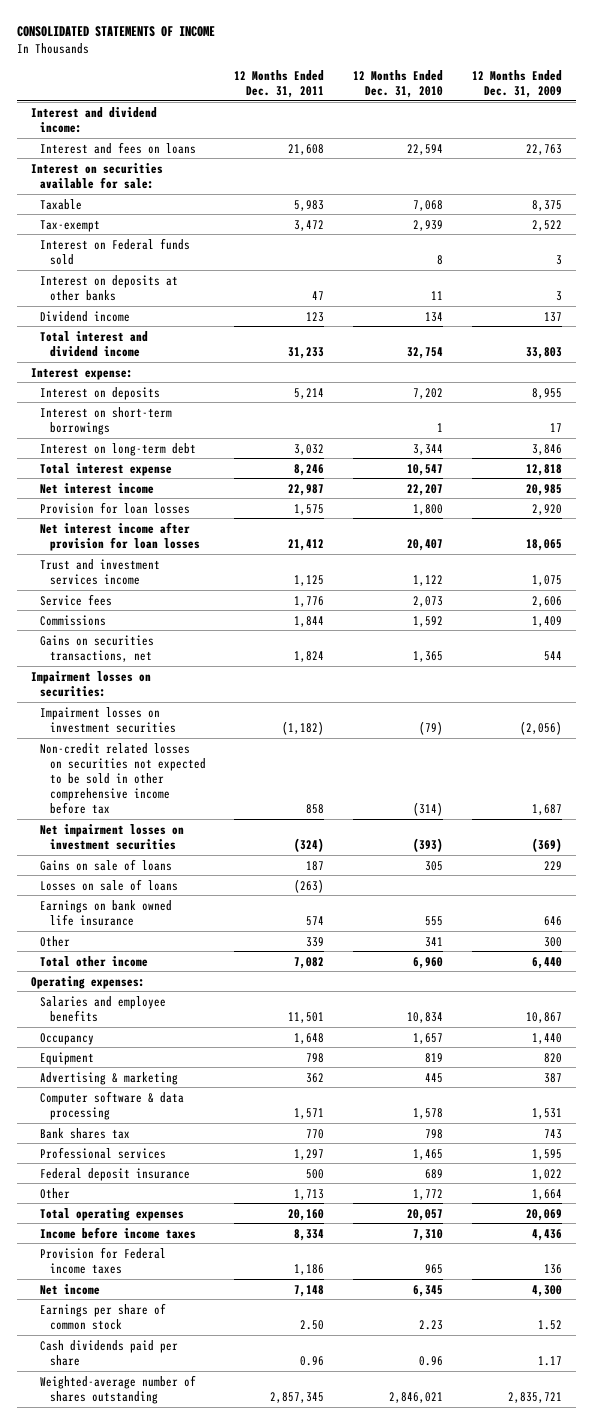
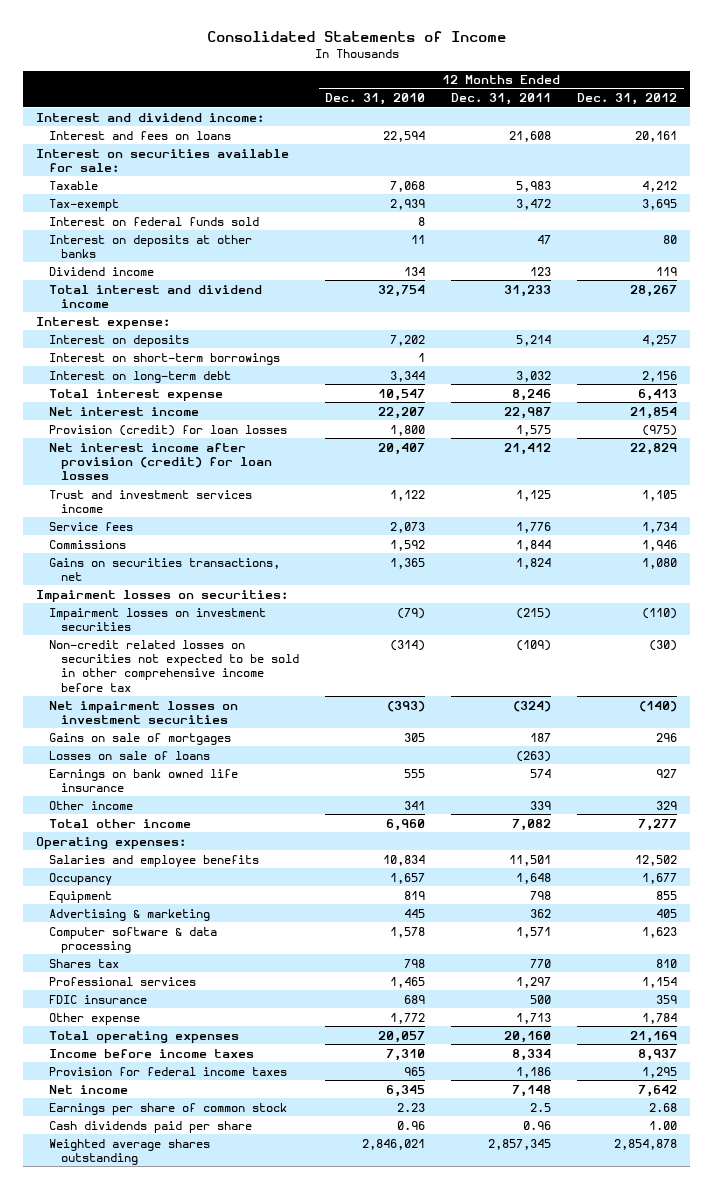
[16,25,215,37] CONSOLIDATED STATEMENTS OF INCOME -> [206,30,506,42] Consolidated Statements of Income
[471,69,562,98] 12 Months Ended Dec. 31, 2009 -> none
none -> [577,93,678,106] Dec. 31, 2012
[40,237,191,265] Interest on Federal funds sold -> [48,216,259,226] Interest on federal funds sold
[40,501,191,514] Provision for loan losses -> [48,424,287,436] Provision (credit) for loan losses
[40,521,200,551] Net interest income after provision for loan losses -> [48,442,273,481] Net interest income after provision (credit) for loan losses
[282,720,325,735] (1,182) -> [516,607,552,619] (215)
[306,804,325,815] 858 -> [516,639,552,651] (109)
[40,858,173,871] Gains on sale of loans -> [48,732,231,745] Gains on sale of mortgages
[40,935,71,947] Other -> [48,800,133,810] Other income
[40,1127,131,1139] Bank shares tax -> [48,958,119,968] Shares tax
[40,1167,191,1181] Federal deposit insurance -> [48,994,147,1004] FDIC insurance
[40,1187,71,1199] Other -> [48,1012,140,1025] Other expense
[40,1246,167,1274] Provision for Federal income taxes -> [48,1066,287,1076] Provision for federal income taxes
[300,1319,325,1330] 2.50 -> [530,1102,552,1112] 2.5
[40,1374,197,1404] Weighted-average number of shares outstanding -> [48,1138,210,1165] Weighted average shares outstanding

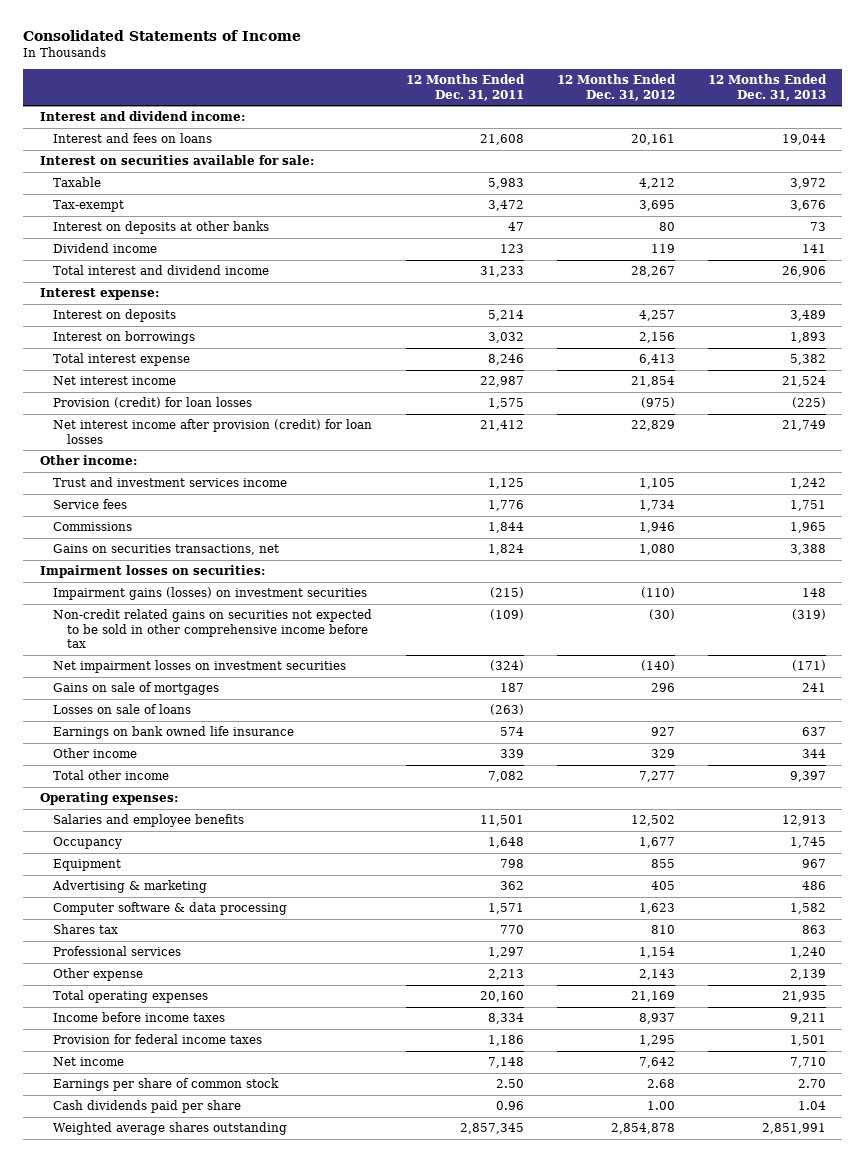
[325,93,426,106] Dec. 31, 2010 -> none
none -> [707,74,827,101] 12 Months Ended Dec. 31, 2013
[48,216,259,226] Interest on federal funds sold -> none
[48,352,280,365] Interest on short-term borrowings -> none
[48,370,231,383] Interest on long-term debt -> [53,331,196,345] Interest on borrowings
none -> [39,455,137,466] Other income:
[48,607,266,631] Impairment losses on investment securities -> [53,587,368,601] Impairment gains (losses) on investment securities
[48,639,300,692] Non-credit related losses on securities not expected to be sold in other comprehensive income before tax -> [53,609,373,649] Non-credit related gains on securities not expected to be sold in other comprehensive income before tax
[48,994,147,1004] FDIC insurance -> none
[516,1012,552,1024] 1,713 -> [487,969,524,981] 2,213
[642,1012,678,1024] 1,784 -> [638,969,675,981] 2,143
[530,1102,552,1112] 2.5 -> [495,1079,524,1089] 2.50

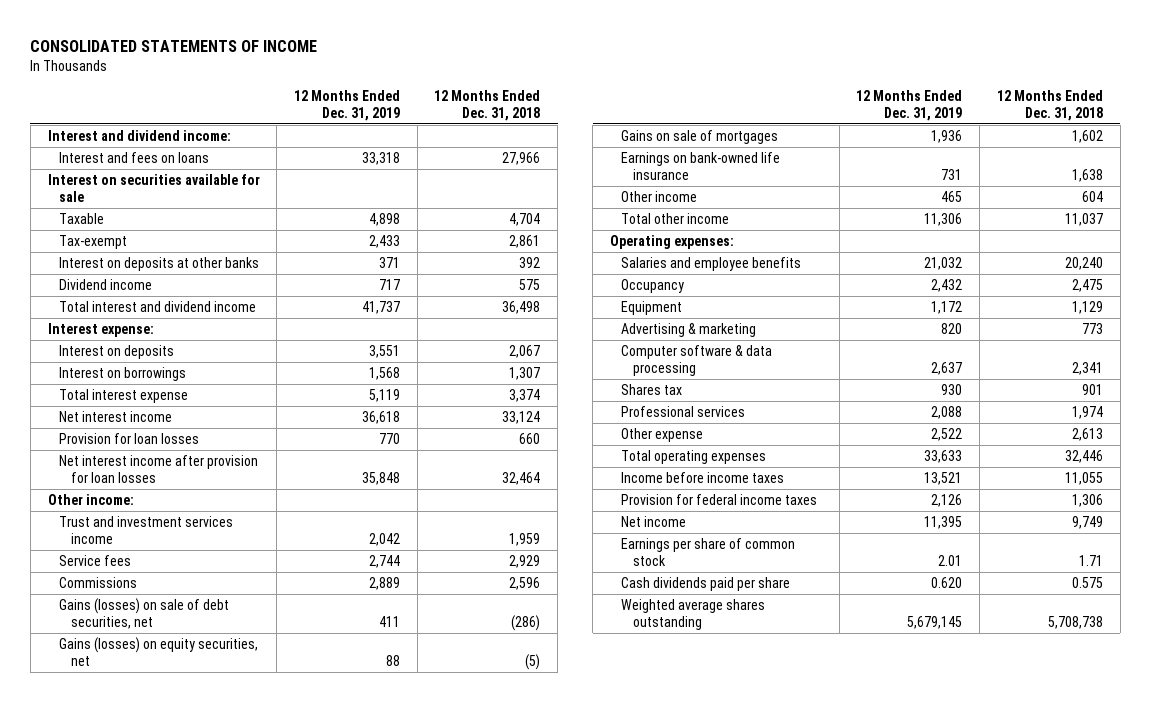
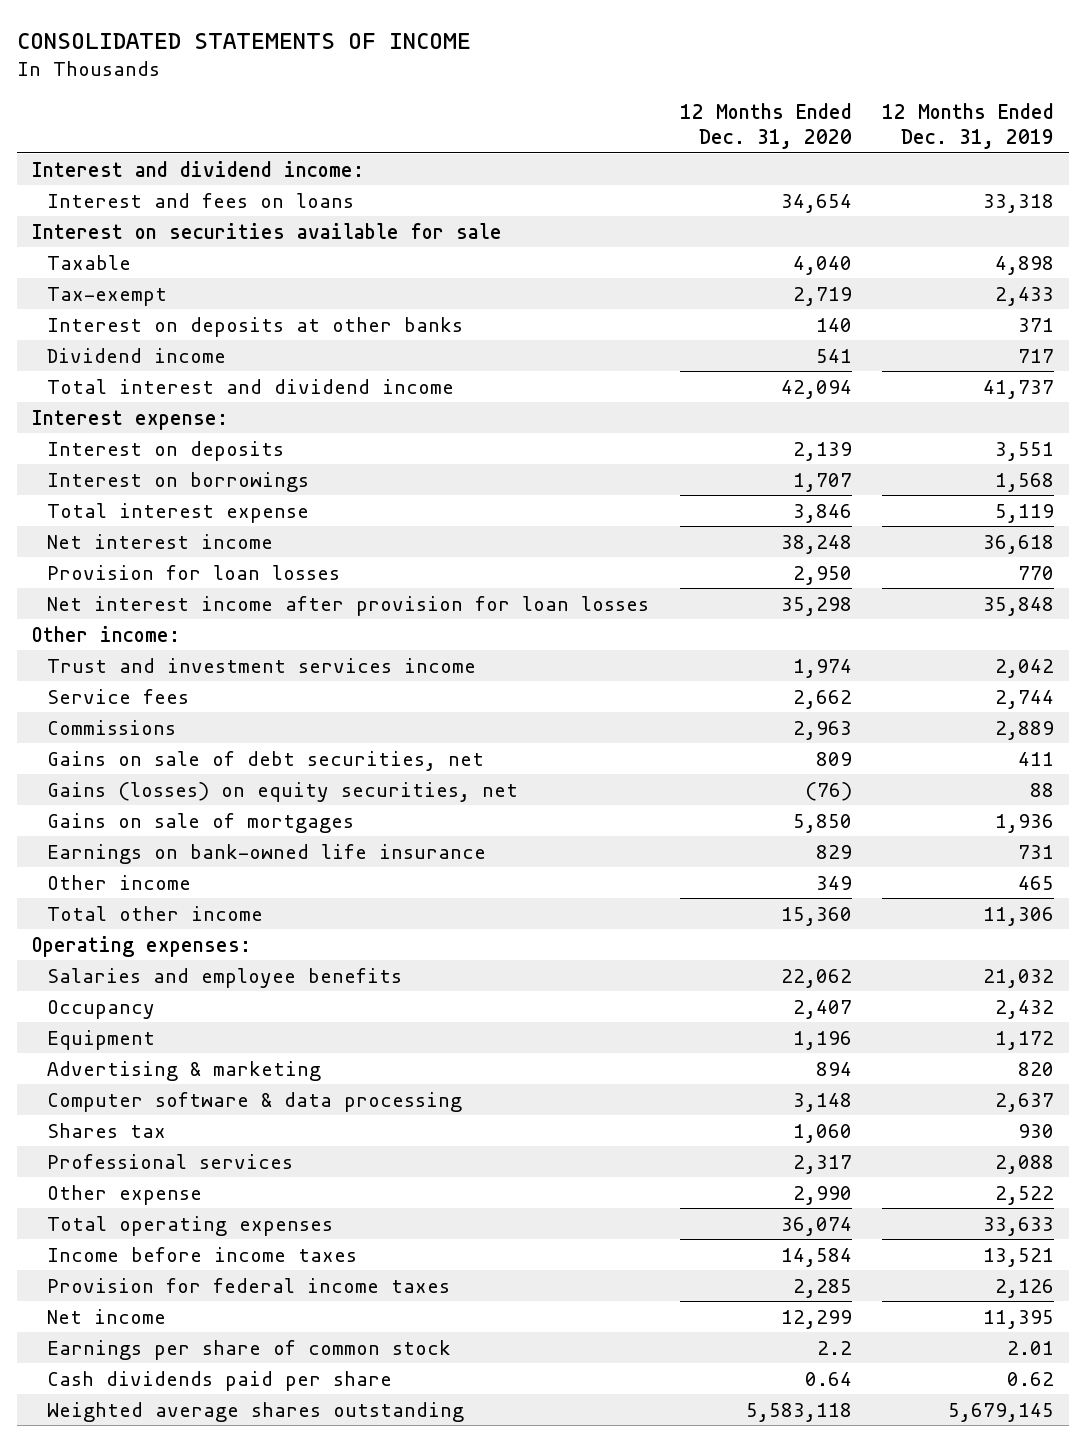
[434,89,541,121] 12 Months Ended Dec. 31, 2018 -> none
none -> [679,103,852,149] 12 Months Ended Dec. 31, 2020
[59,597,230,629] Gains (losses) on sale of debt securities, net -> [47,750,485,771] Gains on sale of debt securities, net
[931,576,963,588] 0.620 -> [1006,1371,1054,1386] 0.62

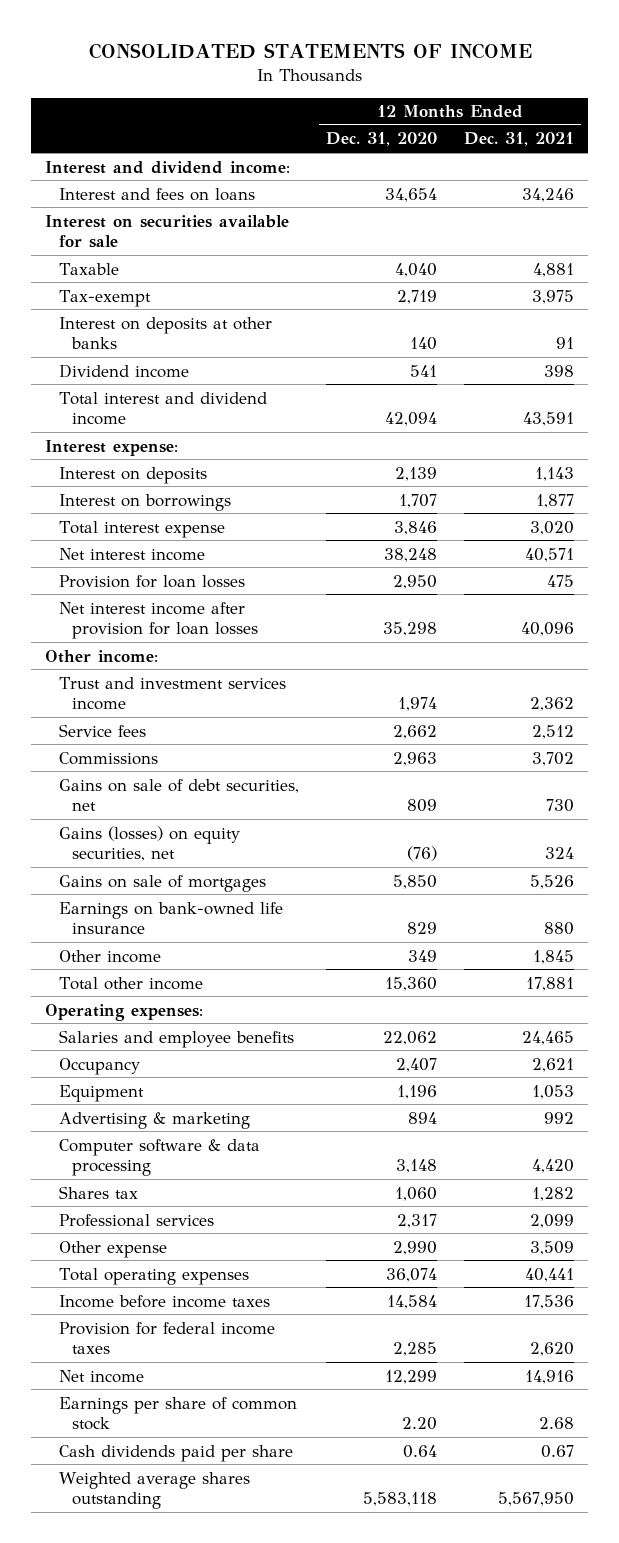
[881,103,1054,149] 12 Months Ended Dec. 31, 2019 -> none
none -> [464,132,575,147] Dec. 31, 2021
[816,1340,852,1355] 2.2 -> [401,1416,437,1430] 2.20

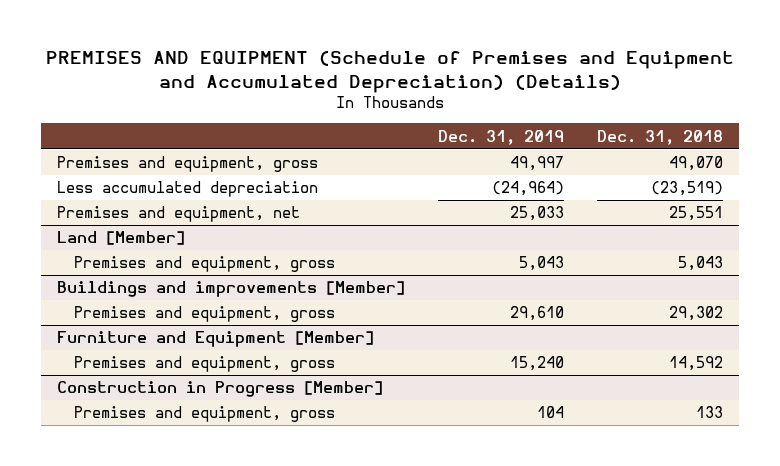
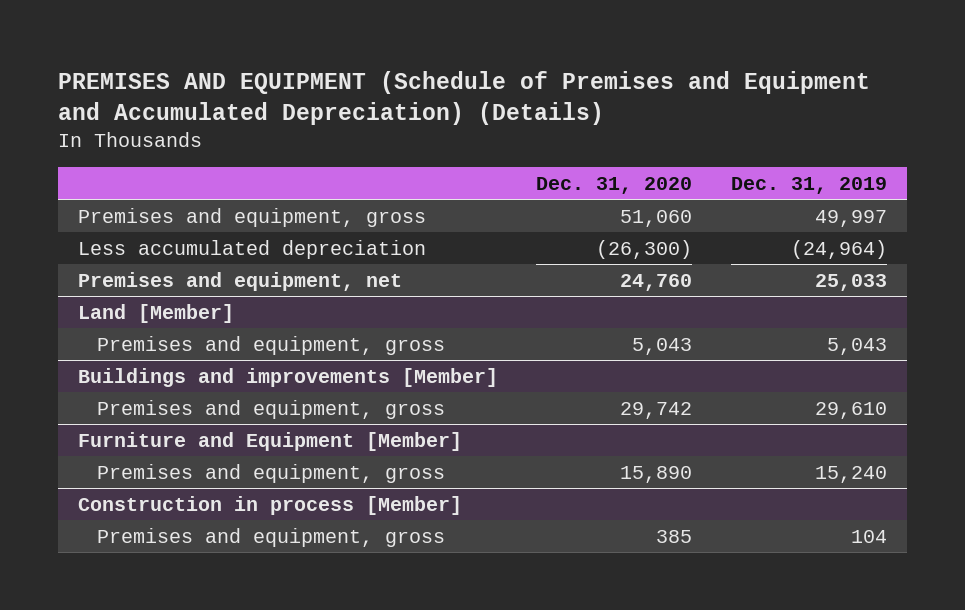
[596,129,723,145] Dec. 31, 2018 -> none
none -> [536,176,693,194] Dec. 31, 2020
[57,381,384,398] Construction in Progress [Member] -> [77,495,462,515] Construction in process [Member]

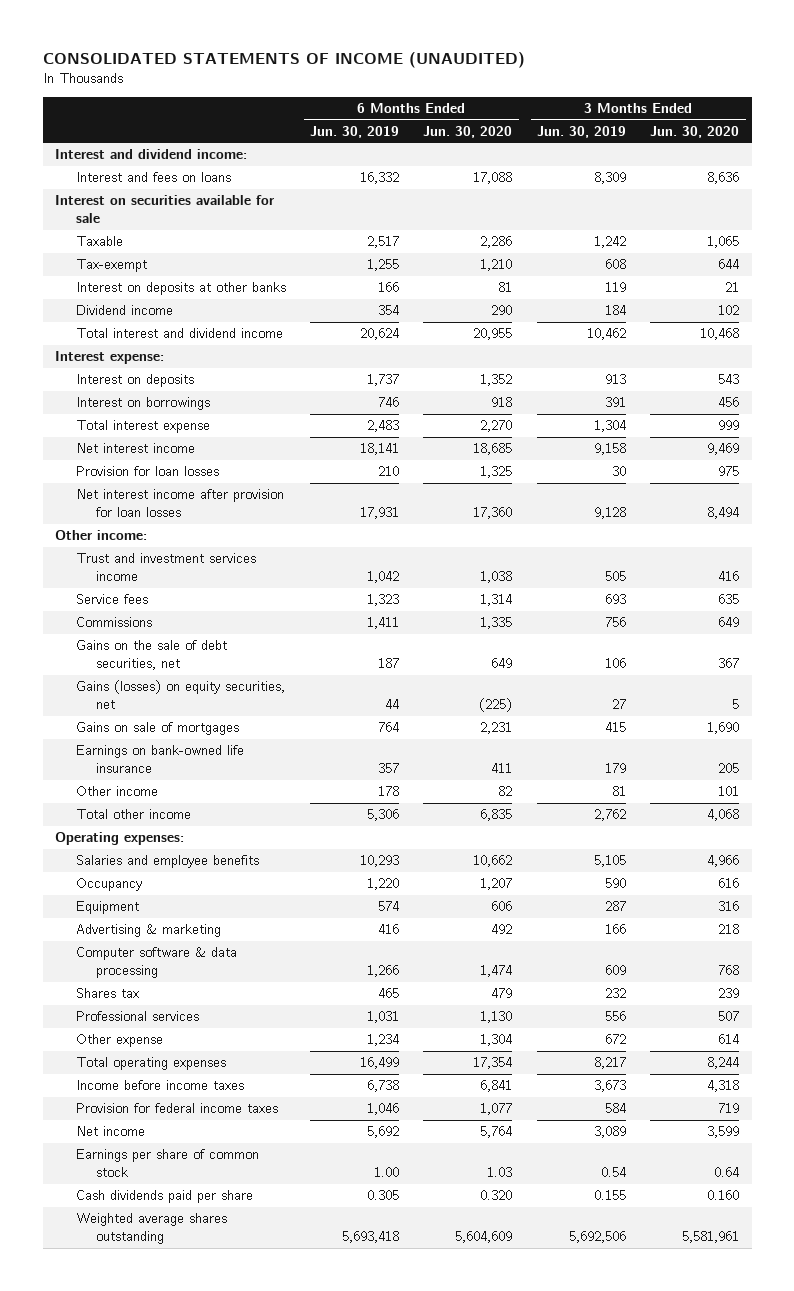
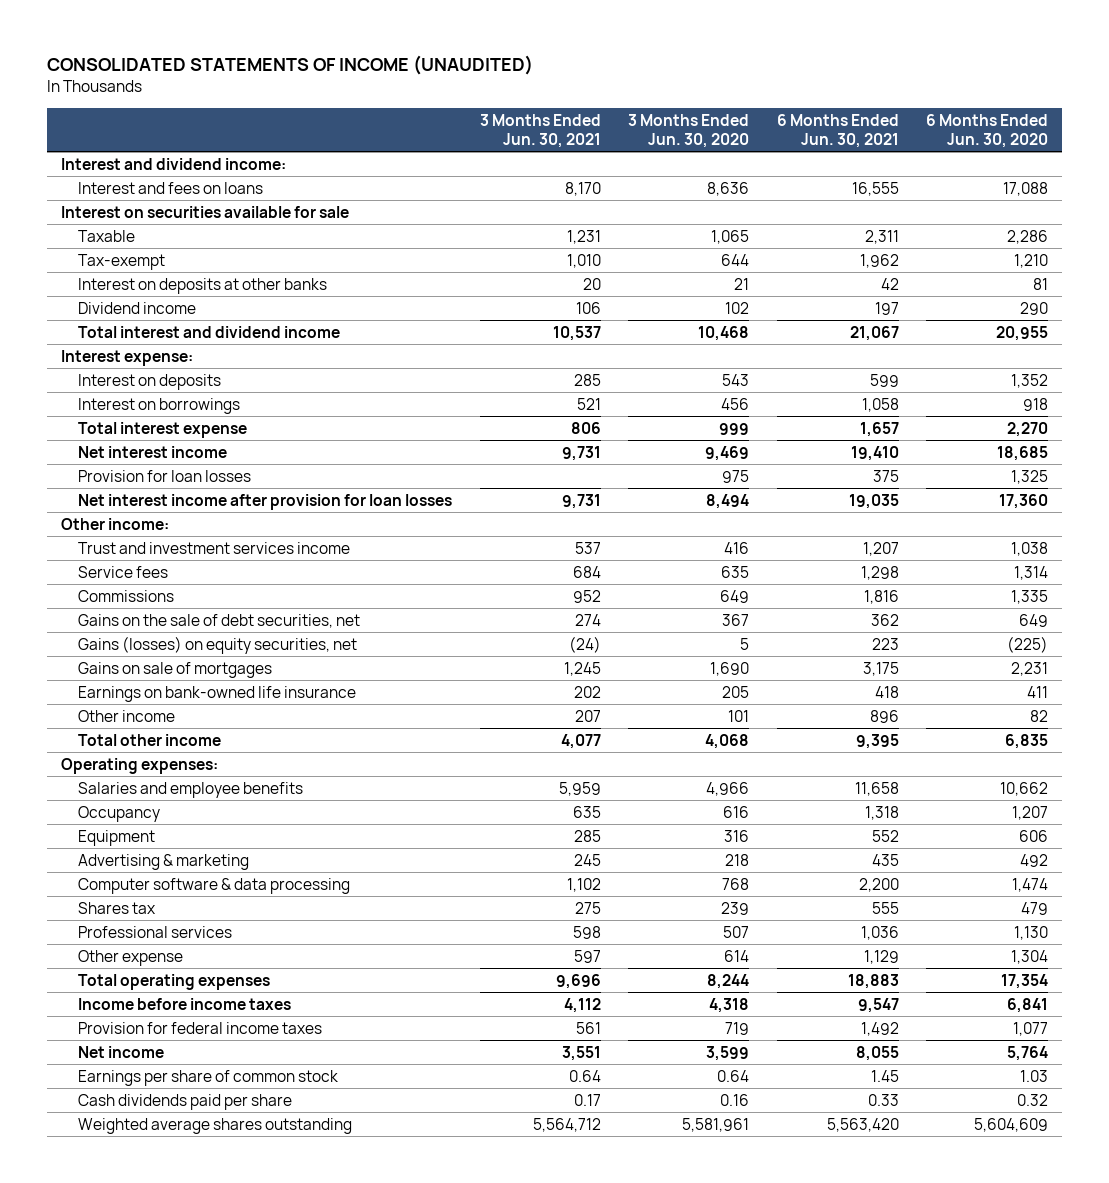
[309,125,399,138] Jun. 30, 2019 -> none
[536,125,626,138] Jun. 30, 2019 -> none
none -> [479,113,601,148] 3 Months Ended Jun. 30, 2021
none -> [776,113,899,148] 6 Months Ended Jun. 30, 2021
[480,1190,513,1201] 0.320 -> [1017,1093,1049,1106] 0.32
[707,1190,740,1201] 0.160 -> [720,1093,750,1106] 0.16

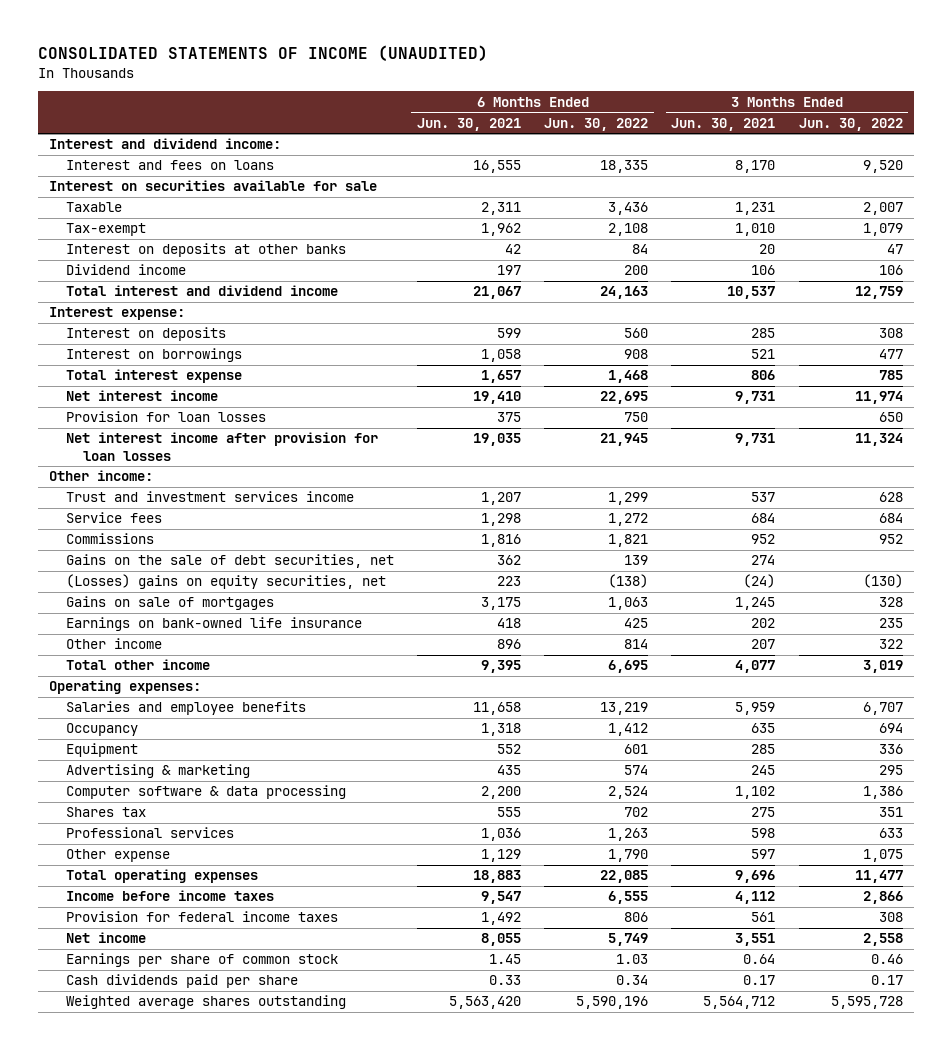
[628,113,750,148] 3 Months Ended Jun. 30, 2020 -> none
[926,113,1049,148] 6 Months Ended Jun. 30, 2020 -> none
none -> [544,117,649,131] Jun. 30, 2022
none -> [798,117,903,131] Jun. 30, 2022
[77,635,357,654] Gains (losses) on equity securities, net -> [66,574,387,590] (Losses) gains on equity securities, net

